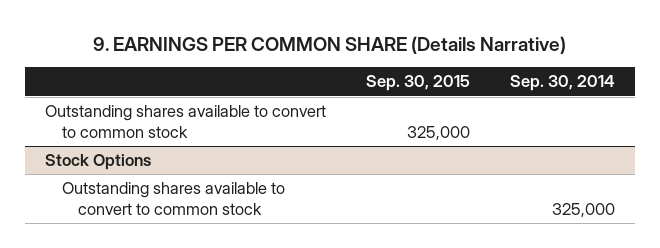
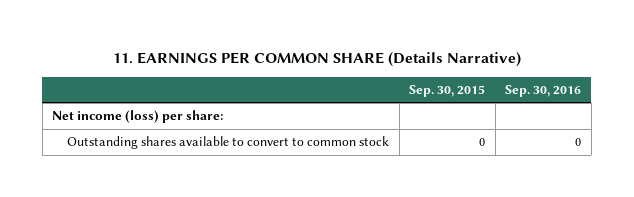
[93,35,567,54] 9. EARNINGS PER COMMON SHARE (Details Narrative) -> [112,52,521,68] 11. EARNINGS PER COMMON SHARE (Details Narrative)
[509,75,615,92] Sep. 30, 2014 -> none
none -> [505,84,582,97] Sep. 30, 2016
[45,154,152,171] Stock Options -> none
[61,182,285,215] Outstanding shares available to convert to common stock -> none
none -> [52,110,224,124] Net income (loss) per share:
[407,125,471,140] 325,000 -> [479,138,486,147] 0

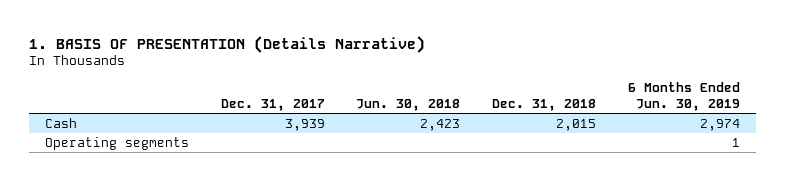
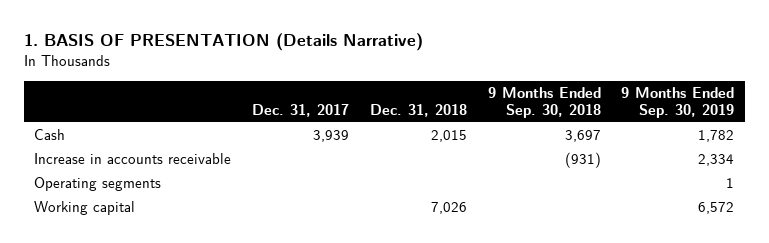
[356,99,461,112] Jun. 30, 2018 -> none
[627,81,740,112] 6 Months Ended Jun. 30, 2019 -> none
none -> [487,86,601,119] 9 Months Ended Sep. 30, 2018
none -> [621,86,735,119] 9 Months Ended Sep. 30, 2019
none -> [34,153,232,165] Increase in accounts receivable
none -> [34,201,136,216] Working capital

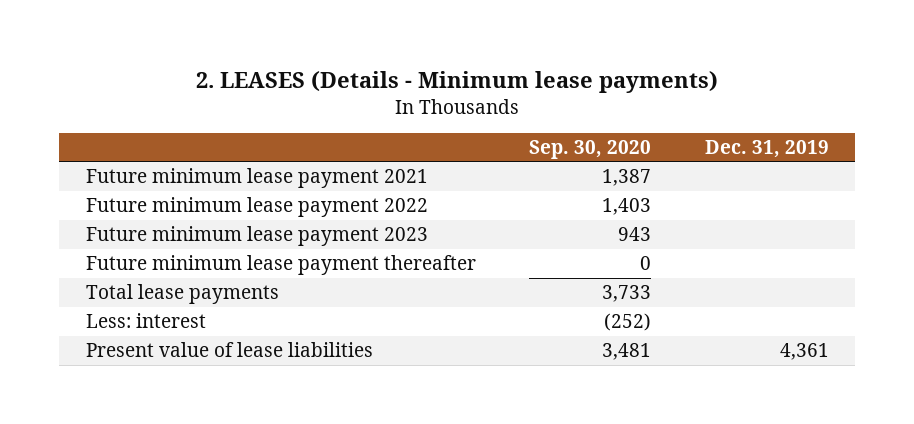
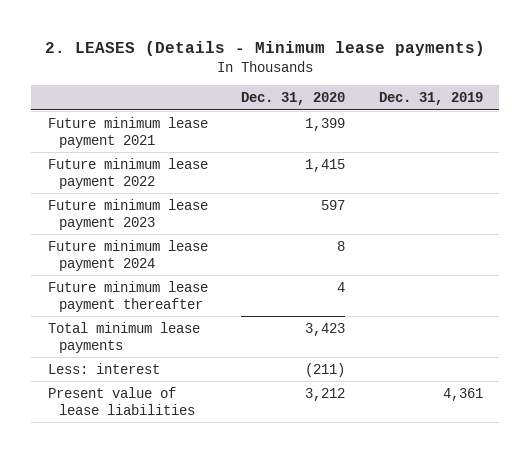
[529,139,652,159] Sep. 30, 2020 -> none
none -> [241,92,346,106] Dec. 31, 2020
none -> [48,239,209,271] Future minimum lease payment 2024
[85,284,279,305] Total lease payments -> [48,321,201,353] Total minimum lease payments

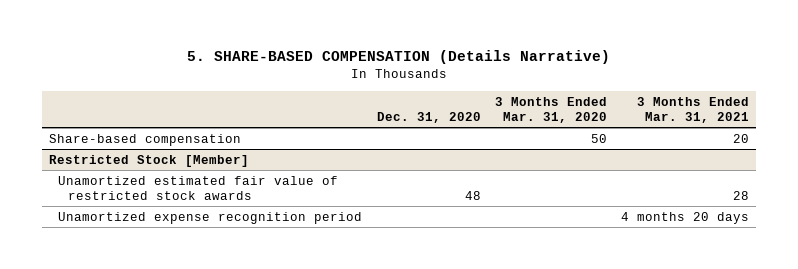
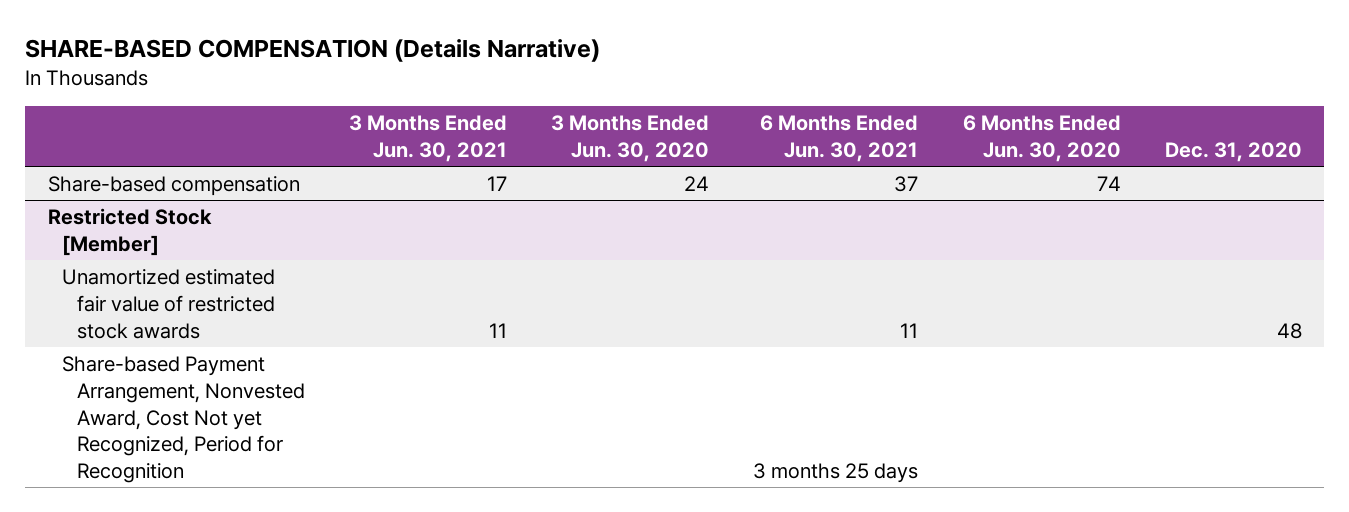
[186,50,610,65] 5. SHARE-BASED COMPENSATION (Details Narrative) -> [25,39,601,63] SHARE-BASED COMPENSATION (Details Narrative)
[494,96,607,123] 3 Months Ended Mar. 31, 2020 -> none
[637,96,750,123] 3 Months Ended Mar. 31, 2021 -> none
none -> [348,114,507,162] 3 Months Ended Jun. 30, 2021
none -> [551,114,710,162] 3 Months Ended Jun. 30, 2020
none -> [760,114,919,162] 6 Months Ended Jun. 30, 2021
none -> [962,114,1121,162] 6 Months Ended Jun. 30, 2020
[58,211,363,224] Unamortized expense recognition period -> [62,355,305,484] Share-based Payment Arrangement, Nonvested Award, Cost Not yet Recognized, Period for Recognition

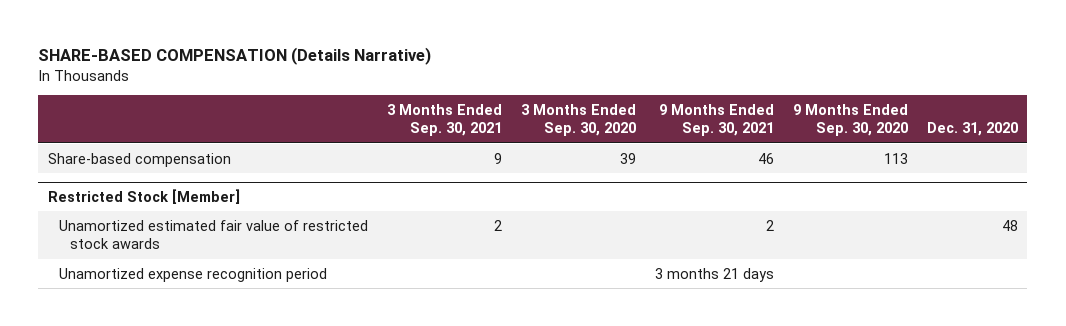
[348,114,507,162] 3 Months Ended Jun. 30, 2021 -> none
[551,114,710,162] 3 Months Ended Jun. 30, 2020 -> none
[760,114,919,162] 6 Months Ended Jun. 30, 2021 -> none
[962,114,1121,162] 6 Months Ended Jun. 30, 2020 -> none
none -> [386,103,502,137] 3 Months Ended Sep. 30, 2021
none -> [520,103,636,137] 3 Months Ended Sep. 30, 2020
none -> [658,103,774,137] 9 Months Ended Sep. 30, 2021
none -> [792,103,908,137] 9 Months Ended Sep. 30, 2020
[62,355,305,484] Share-based Payment Arrangement, Nonvested Award, Cost Not yet Recognized, Period for Recognition -> [58,267,327,282] Unamortized expense recognition period

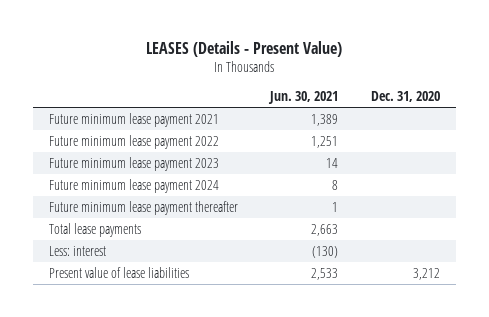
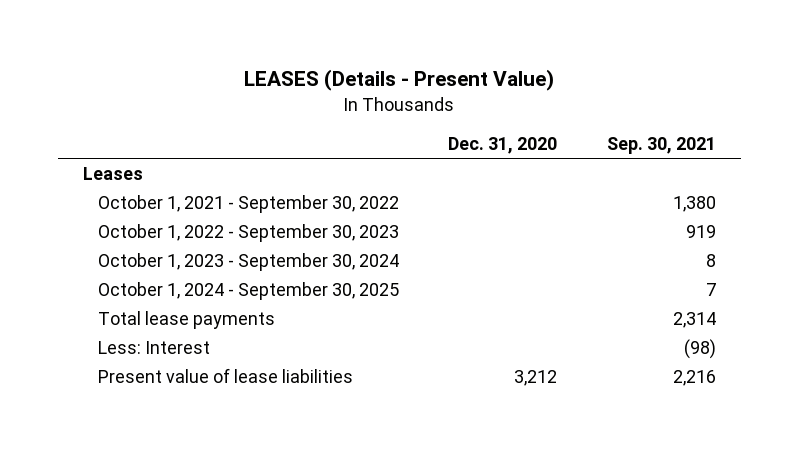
[268,91,339,105] Jun. 30, 2021 -> none
none -> [606,137,716,155] Sep. 30, 2021
[49,200,239,215] Future minimum lease payment thereafter -> none
none -> [82,166,143,180] Leases
[49,112,220,127] Future minimum lease payment 2021 -> [97,194,399,213] October 1, 2021 - September 30, 2022
[49,134,220,149] Future minimum lease payment 2022 -> [97,223,399,242] October 1, 2022 - September 30, 2023
[49,156,220,171] Future minimum lease payment 2023 -> [97,252,399,271] October 1, 2023 - September 30, 2024
[49,178,220,193] Future minimum lease payment 2024 -> [97,281,399,300] October 1, 2024 - September 30, 2025
[49,245,107,256] Less: interest -> [97,340,210,354] Less: Interest

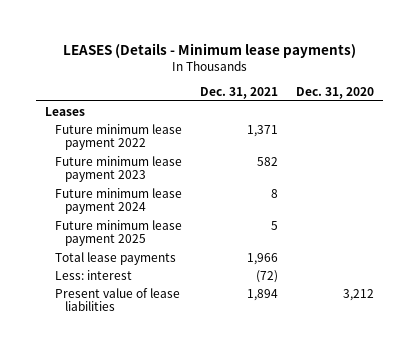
[244,69,555,92] LEASES (Details - Present Value) -> [62,42,356,58] LEASES (Details - Minimum lease payments)
[606,137,716,155] Sep. 30, 2021 -> none
none -> [200,86,279,99] Dec. 31, 2021
[97,194,399,213] October 1, 2021 - September 30, 2022 -> [55,123,183,151] Future minimum lease payment 2022
[97,223,399,242] October 1, 2022 - September 30, 2023 -> [55,155,183,183] Future minimum lease payment 2023
[97,252,399,271] October 1, 2023 - September 30, 2024 -> [55,187,183,215] Future minimum lease payment 2024
[97,281,399,300] October 1, 2024 - September 30, 2025 -> [55,219,183,247] Future minimum lease payment 2025
[97,340,210,354] Less: Interest -> [55,269,133,280] Less: interest

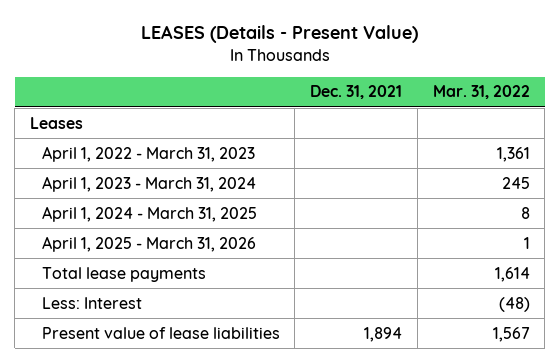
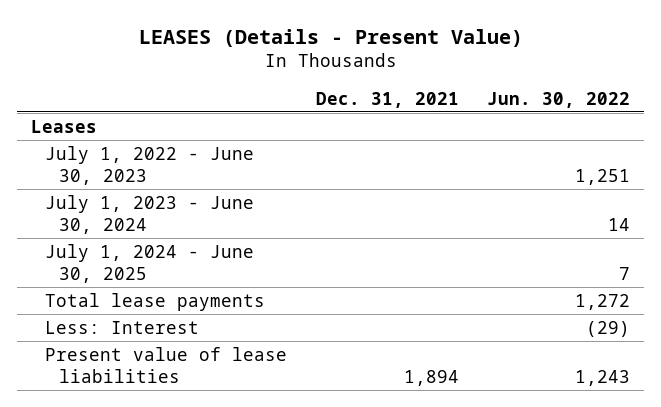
[432,85,530,100] Mar. 31, 2022 -> none
none -> [487,91,631,108] Jun. 30, 2022
[41,235,256,252] April 1, 2025 - March 31, 2026 -> none
[41,145,255,162] April 1, 2022 - March 31, 2023 -> [45,145,255,186] July 1, 2022 - June 30, 2023
[41,175,256,192] April 1, 2023 - March 31, 2024 -> [45,194,255,235] July 1, 2023 - June 30, 2024
[41,205,257,222] April 1, 2024 - March 31, 2025 -> [45,243,255,284] July 1, 2024 - June 30, 2025

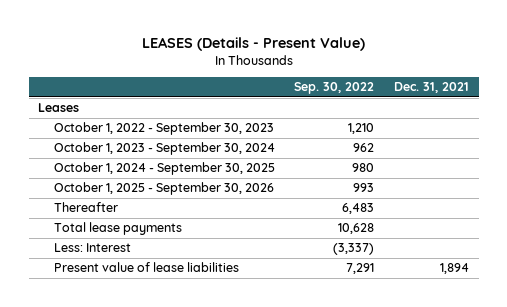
[487,91,631,108] Jun. 30, 2022 -> none
none -> [294,82,375,95] Sep. 30, 2022
[45,145,255,186] July 1, 2022 - June 30, 2023 -> [53,122,274,136] October 1, 2022 - September 30, 2023
[45,194,255,235] July 1, 2023 - June 30, 2024 -> [53,142,275,156] October 1, 2023 - September 30, 2024
[45,243,255,284] July 1, 2024 - June 30, 2025 -> [53,162,275,176] October 1, 2024 - September 30, 2025
none -> [53,182,274,196] October 1, 2025 - September 30, 2026
none -> [53,202,118,213] Thereafter

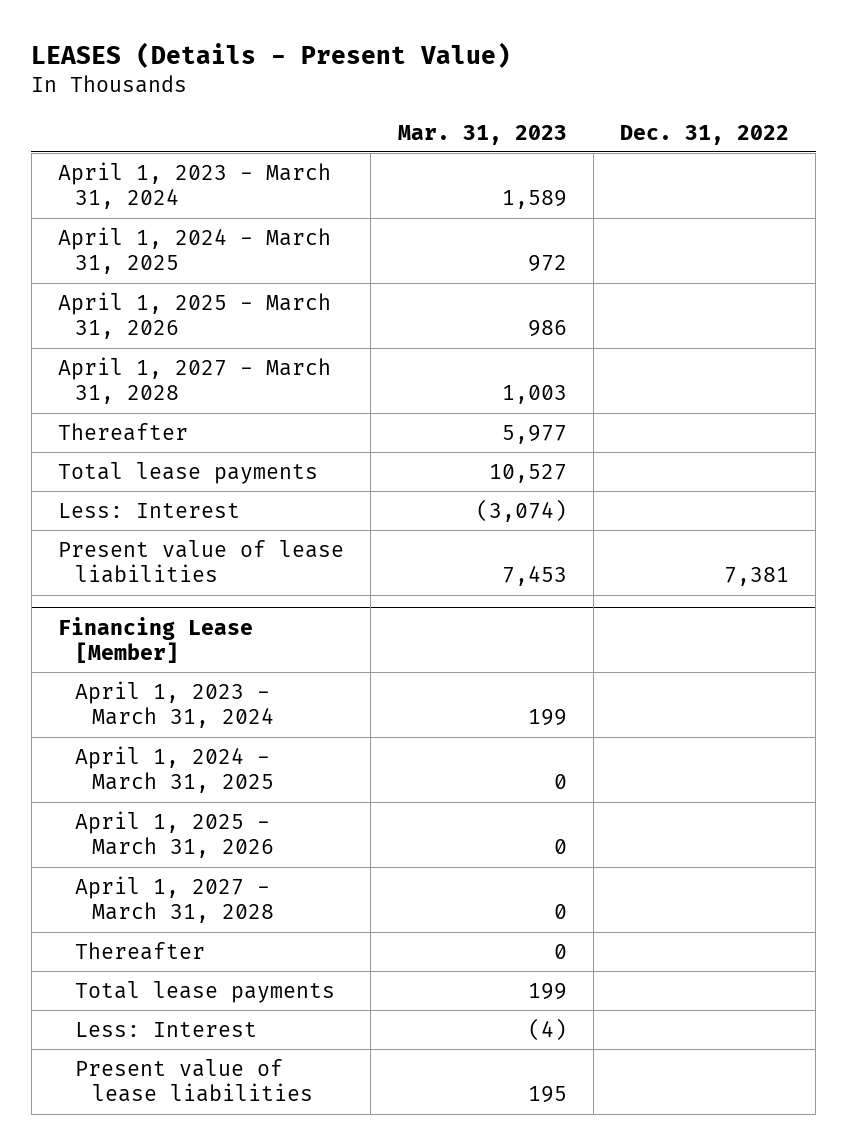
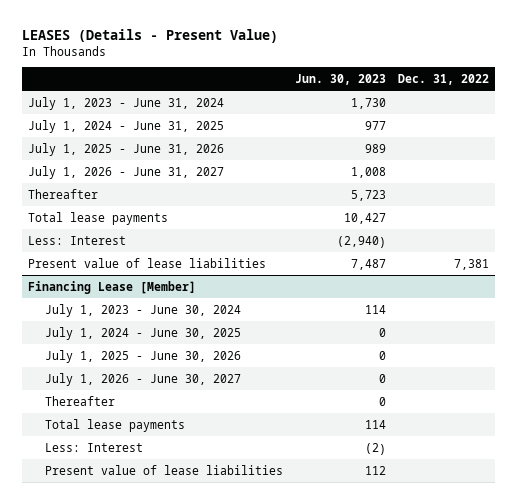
[397,124,567,145] Mar. 31, 2023 -> none
none -> [295,73,387,85] Jun. 30, 2023
[58,161,332,210] April 1, 2023 - March 31, 2024 -> [27,96,224,110] July 1, 2023 - June 31, 2024
[58,226,332,275] April 1, 2024 - March 31, 2025 -> [27,119,224,133] July 1, 2024 - June 31, 2025
[58,291,332,340] April 1, 2025 - March 31, 2026 -> [27,142,224,156] July 1, 2025 - June 31, 2026
[58,356,332,405] April 1, 2027 - March 31, 2028 -> [27,165,224,179] July 1, 2026 - June 31, 2027
[75,680,275,729] April 1, 2023 - March 31, 2024 -> [44,303,241,317] July 1, 2023 - June 30, 2024
[75,745,275,794] April 1, 2024 - March 31, 2025 -> [44,326,241,340] July 1, 2024 - June 30, 2025
[75,810,275,859] April 1, 2025 - March 31, 2026 -> [44,349,241,363] July 1, 2025 - June 30, 2026
[75,875,275,924] April 1, 2027 - March 31, 2028 -> [44,372,241,386] July 1, 2026 - June 30, 2027

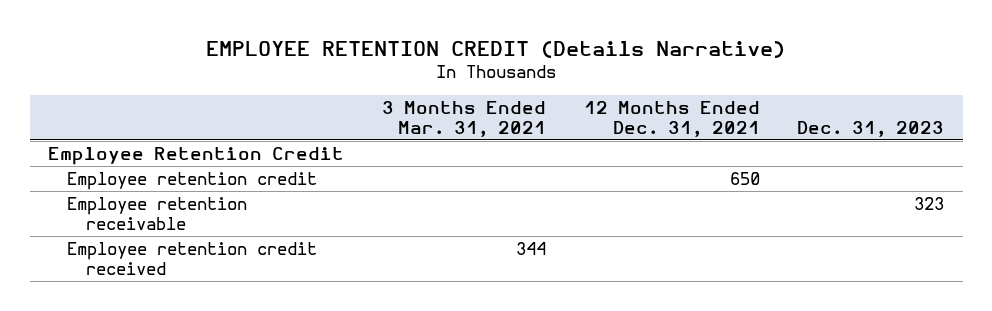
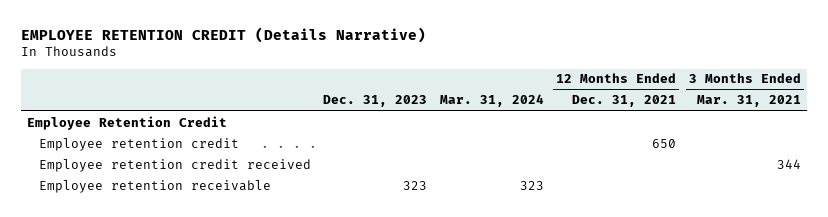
none -> [439,94,544,108] Mar. 31, 2024
[67,196,248,230] Employee retention receivable -> [38,179,271,193] Employee retention receivable

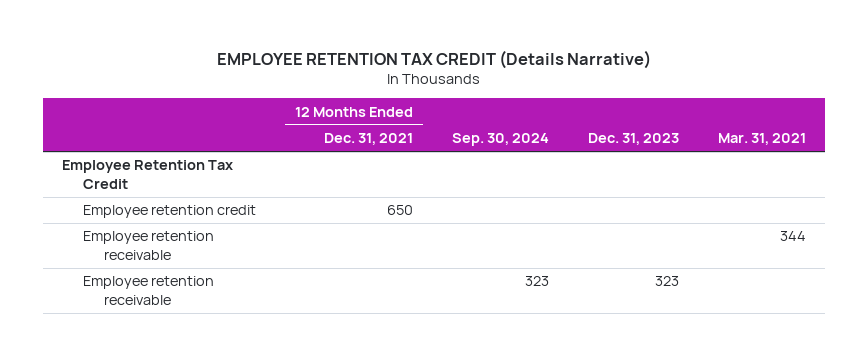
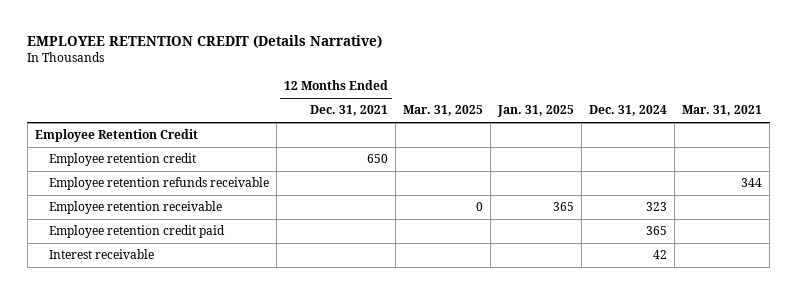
[216,49,651,69] EMPLOYEE RETENTION TAX CREDIT (Details Narrative) -> [27,34,383,48] EMPLOYEE RETENTION CREDIT (Details Narrative)
[451,133,549,147] Sep. 30, 2024 -> none
[587,133,679,146] Dec. 31, 2023 -> none
none -> [402,105,483,117] Mar. 31, 2025
none -> [497,105,575,118] Jan. 31, 2025
none -> [589,105,668,117] Dec. 31, 2024
[61,160,233,189] Employee Retention Tax Credit -> [34,129,198,143] Employee Retention Credit
[83,231,215,260] Employee retention receivable -> [48,177,269,191] Employee retention refunds receivable
none -> [48,225,225,239] Employee retention credit paid
none -> [48,249,154,260] Interest receivable

